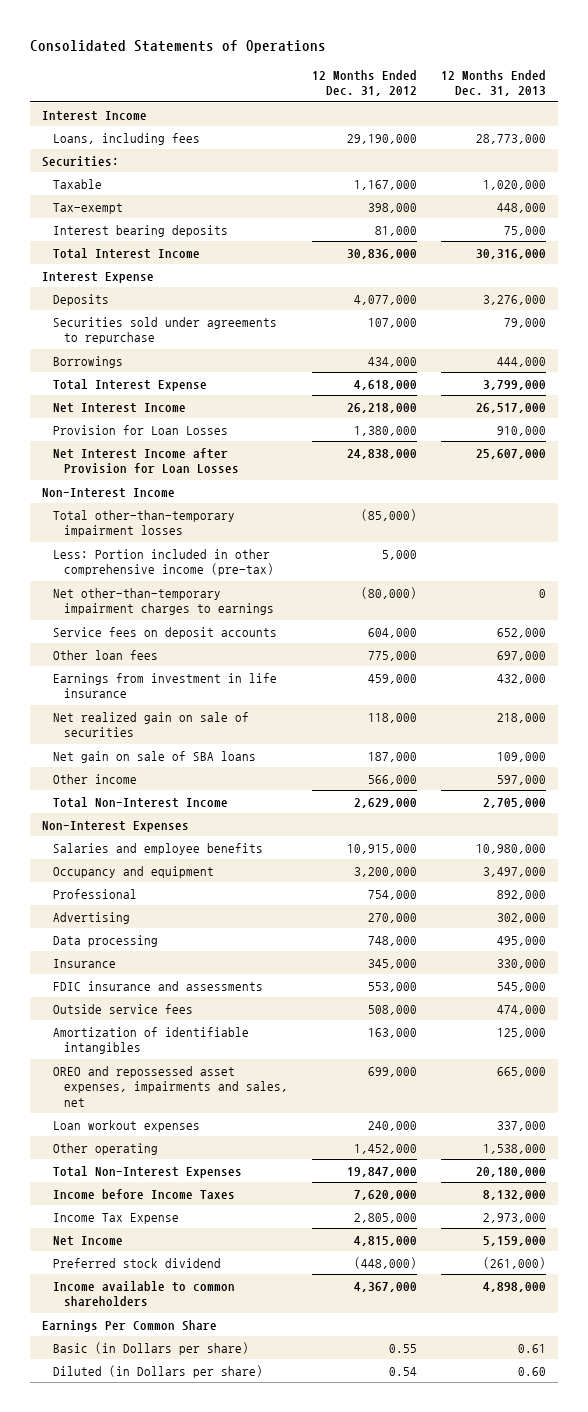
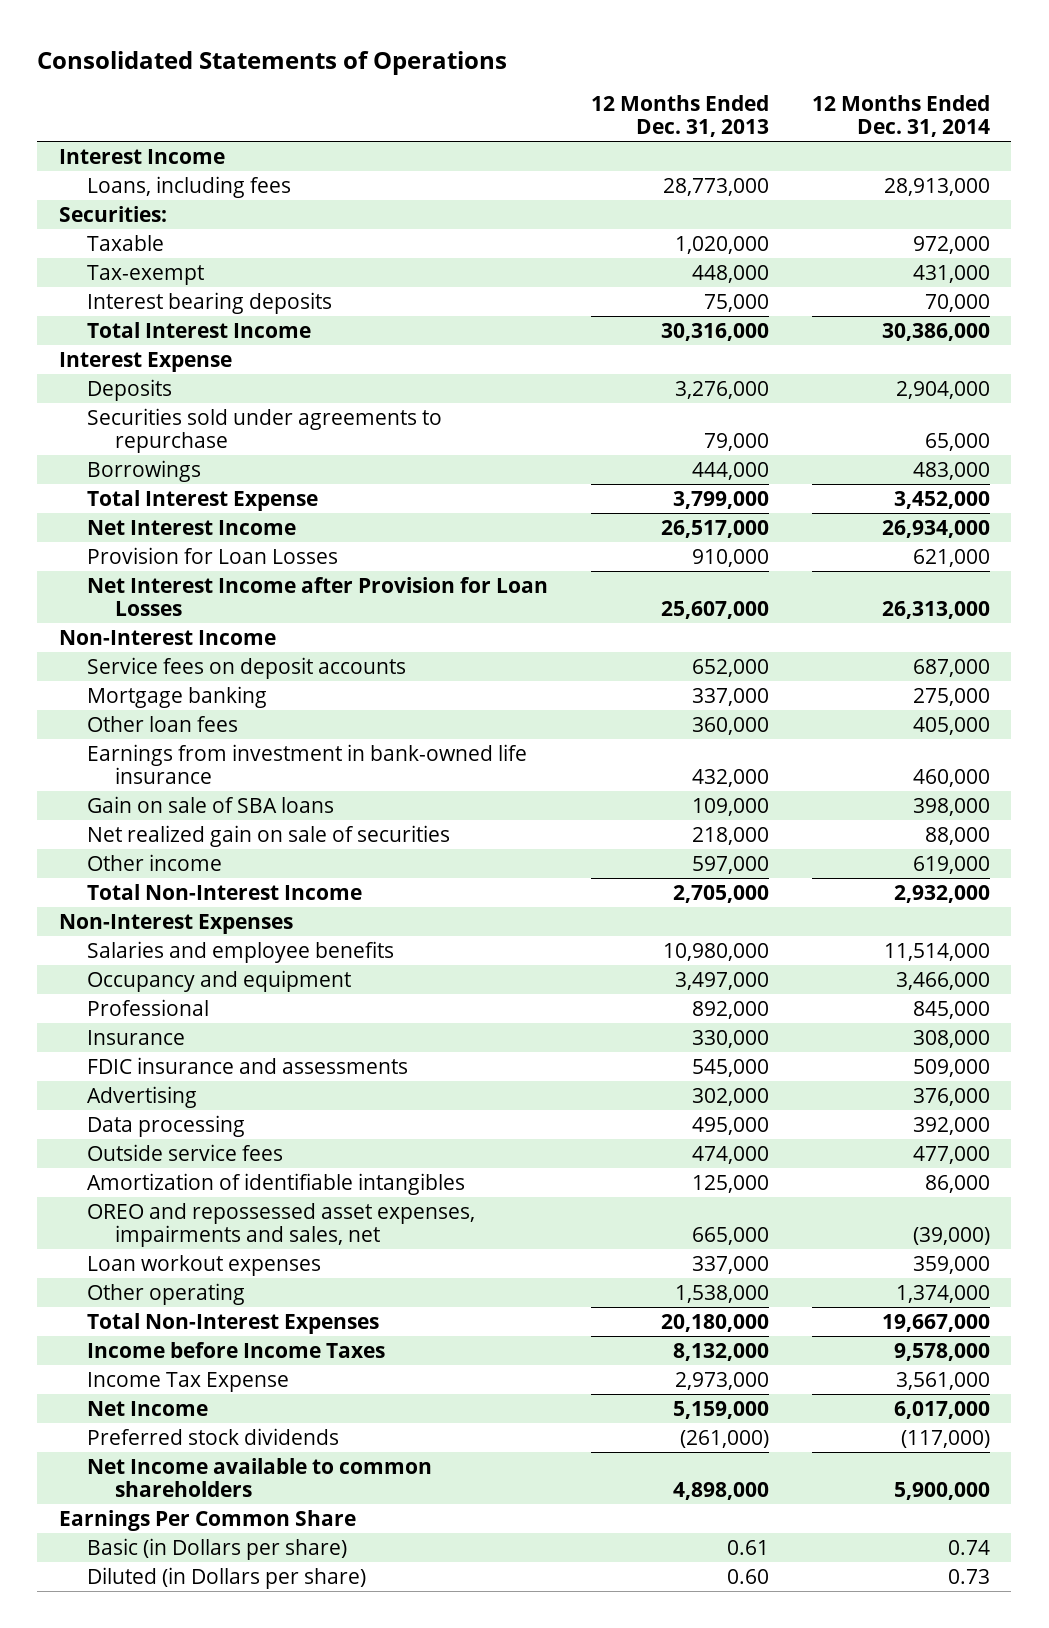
[311,69,417,97] 12 Months Ended Dec. 31, 2012 -> none
none -> [811,94,990,138] 12 Months Ended Dec. 31, 2014
[53,509,236,538] Total other-than-temporary impairment losses -> none
[53,548,274,577] Less: Portion included in other comprehensive income (pre-tax) -> none
[53,587,274,616] Net other-than-temporary impairment charges to earnings -> none
none -> [86,685,267,708] Mortgage banking
[496,650,546,661] 697,000 -> [691,716,769,735] 360,000
[53,672,278,699] Earnings from investment in life insurance -> [86,743,527,785] Earnings from investment in bank-owned life insurance
none -> [86,795,334,813] Gain on sale of SBA loans
[53,750,257,763] Net gain on sale of SBA loans -> none
[53,911,131,924] Advertising -> [86,1085,197,1108] Advertising
[53,934,159,947] Data processing -> [86,1114,245,1137] Data processing
[53,1257,222,1268] Preferred stock dividend -> [86,1427,339,1445] Preferred stock dividends
[53,1280,236,1307] Income available to common shareholders -> [86,1457,432,1498] Net Income available to common shareholders

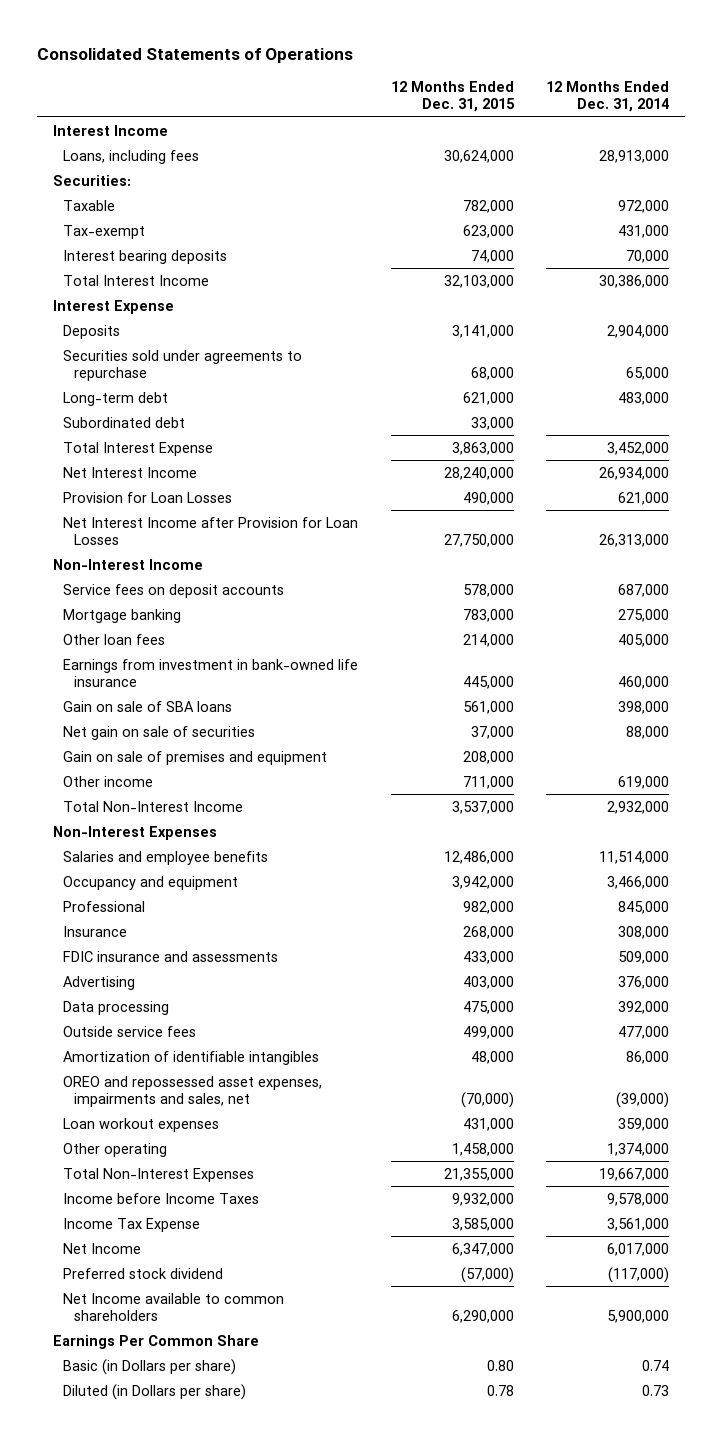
[590,94,769,138] 12 Months Ended Dec. 31, 2013 -> none
none -> [390,80,515,113] 12 Months Ended Dec. 31, 2015
[86,459,201,482] Borrowings -> [63,391,169,406] Long-term debt
none -> [63,416,186,428] Subordinated debt
[86,824,450,847] Net realized gain on sale of securities -> [63,725,256,740] Net gain on sale of securities
none -> [63,750,328,765] Gain on sale of premises and equipment
[86,1427,339,1445] Preferred stock dividends -> [63,1267,224,1279] Preferred stock dividend

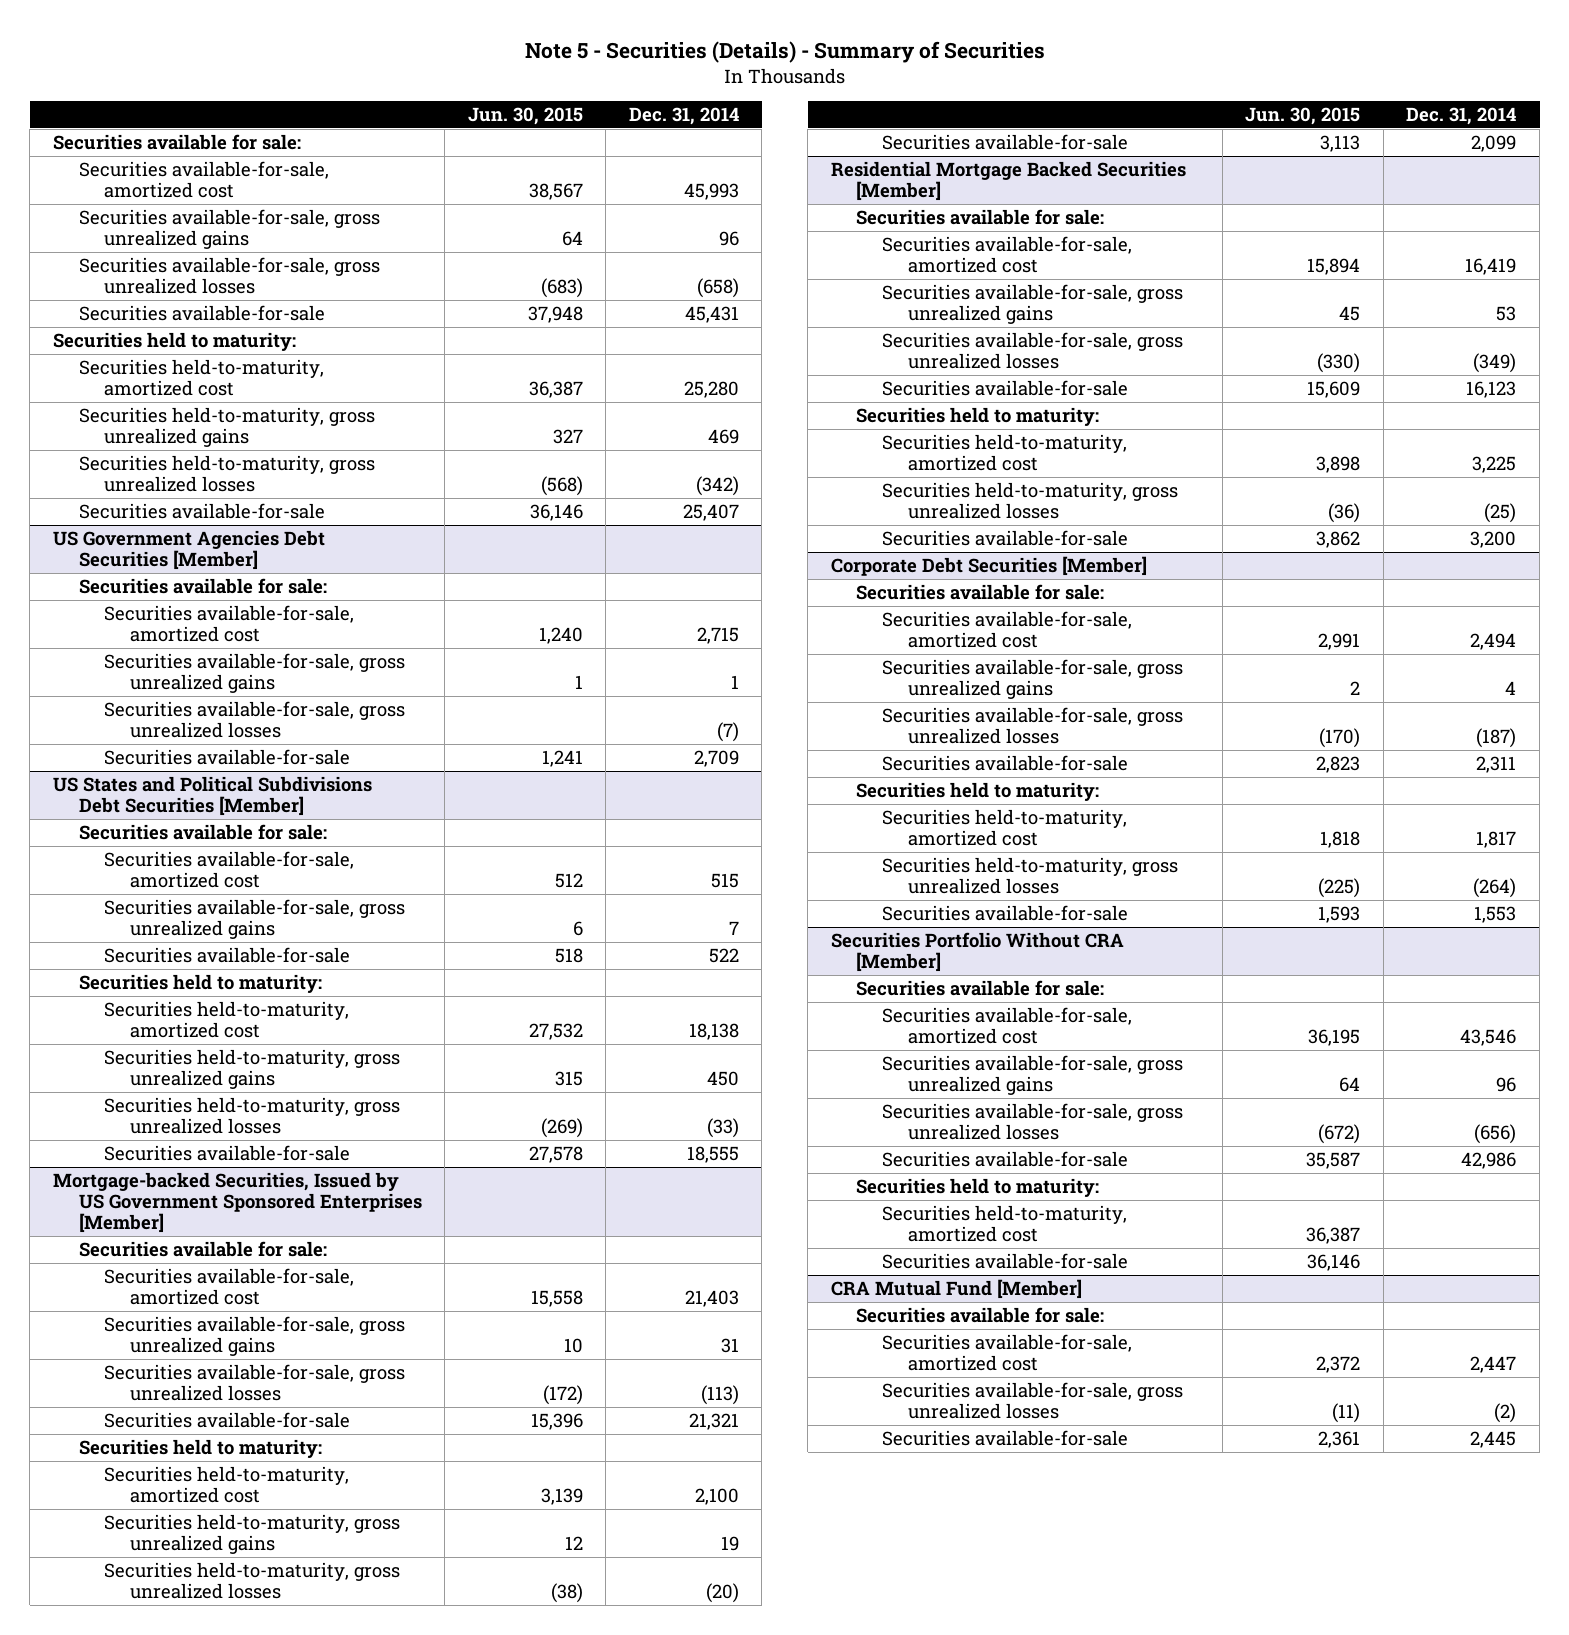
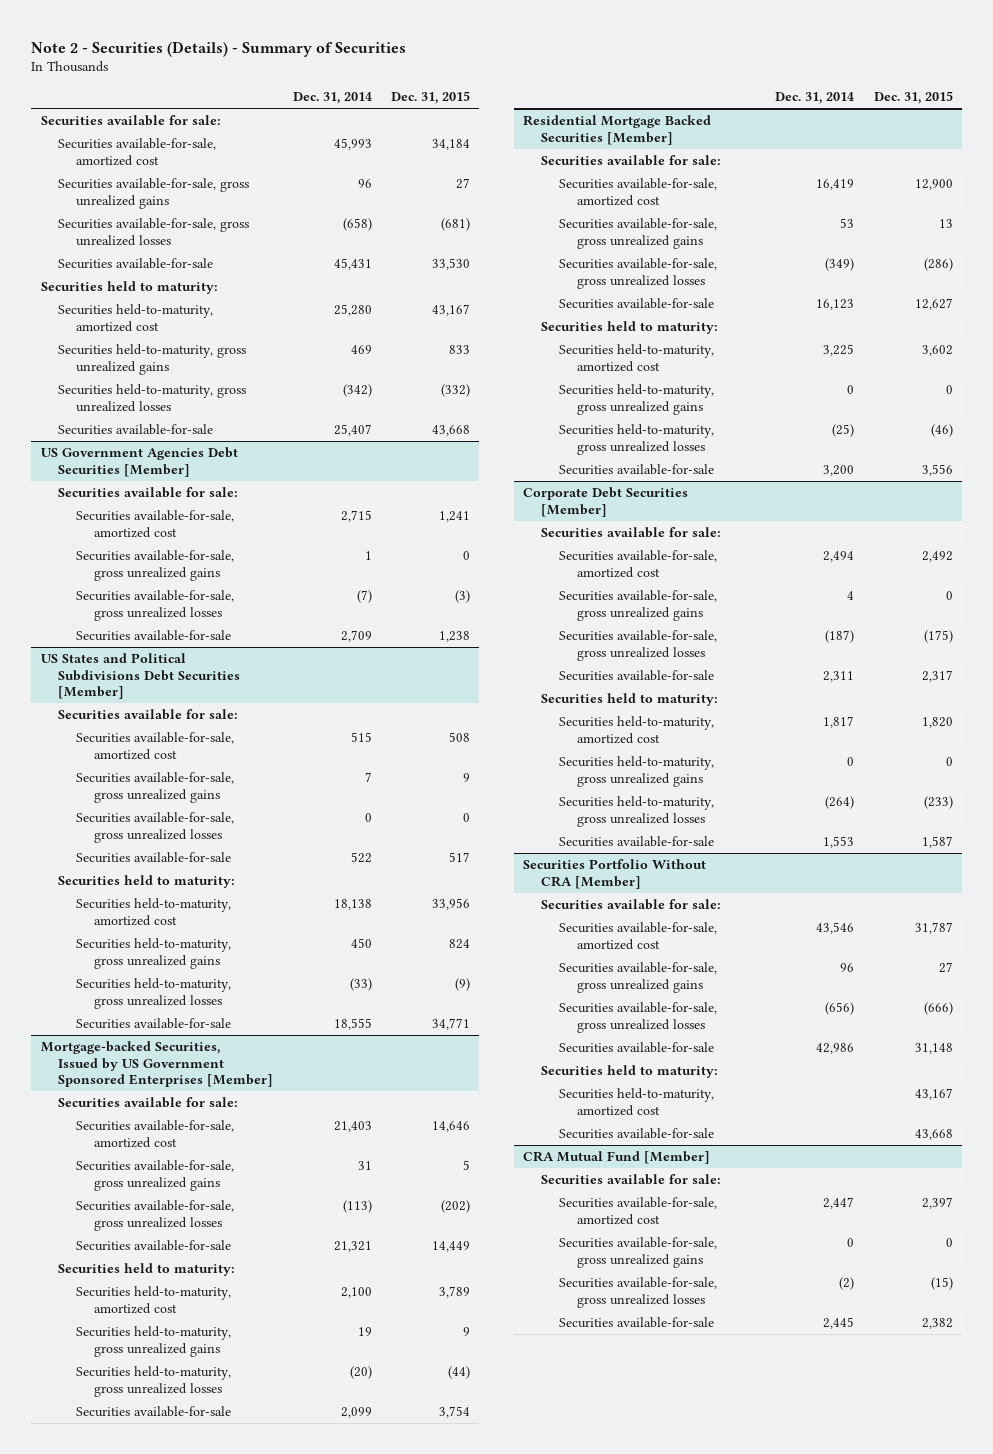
[524,41,1045,64] Note 5 - Securities (Details) - Summary of Securities -> [31,40,407,57] Note 2 - Securities (Details) - Summary of Securities
[467,107,583,126] Jun. 30, 2015 -> none
none -> [390,91,470,105] Dec. 31, 2015
none -> [76,812,235,843] Securities available-for-sale, gross unrealized losses
none -> [558,384,714,415] Securities held-to-maturity, gross unrealized gains
none -> [558,756,714,787] Securities held-to-maturity, gross unrealized gains
none -> [558,1237,717,1268] Securities available-for-sale, gross unrealized gains

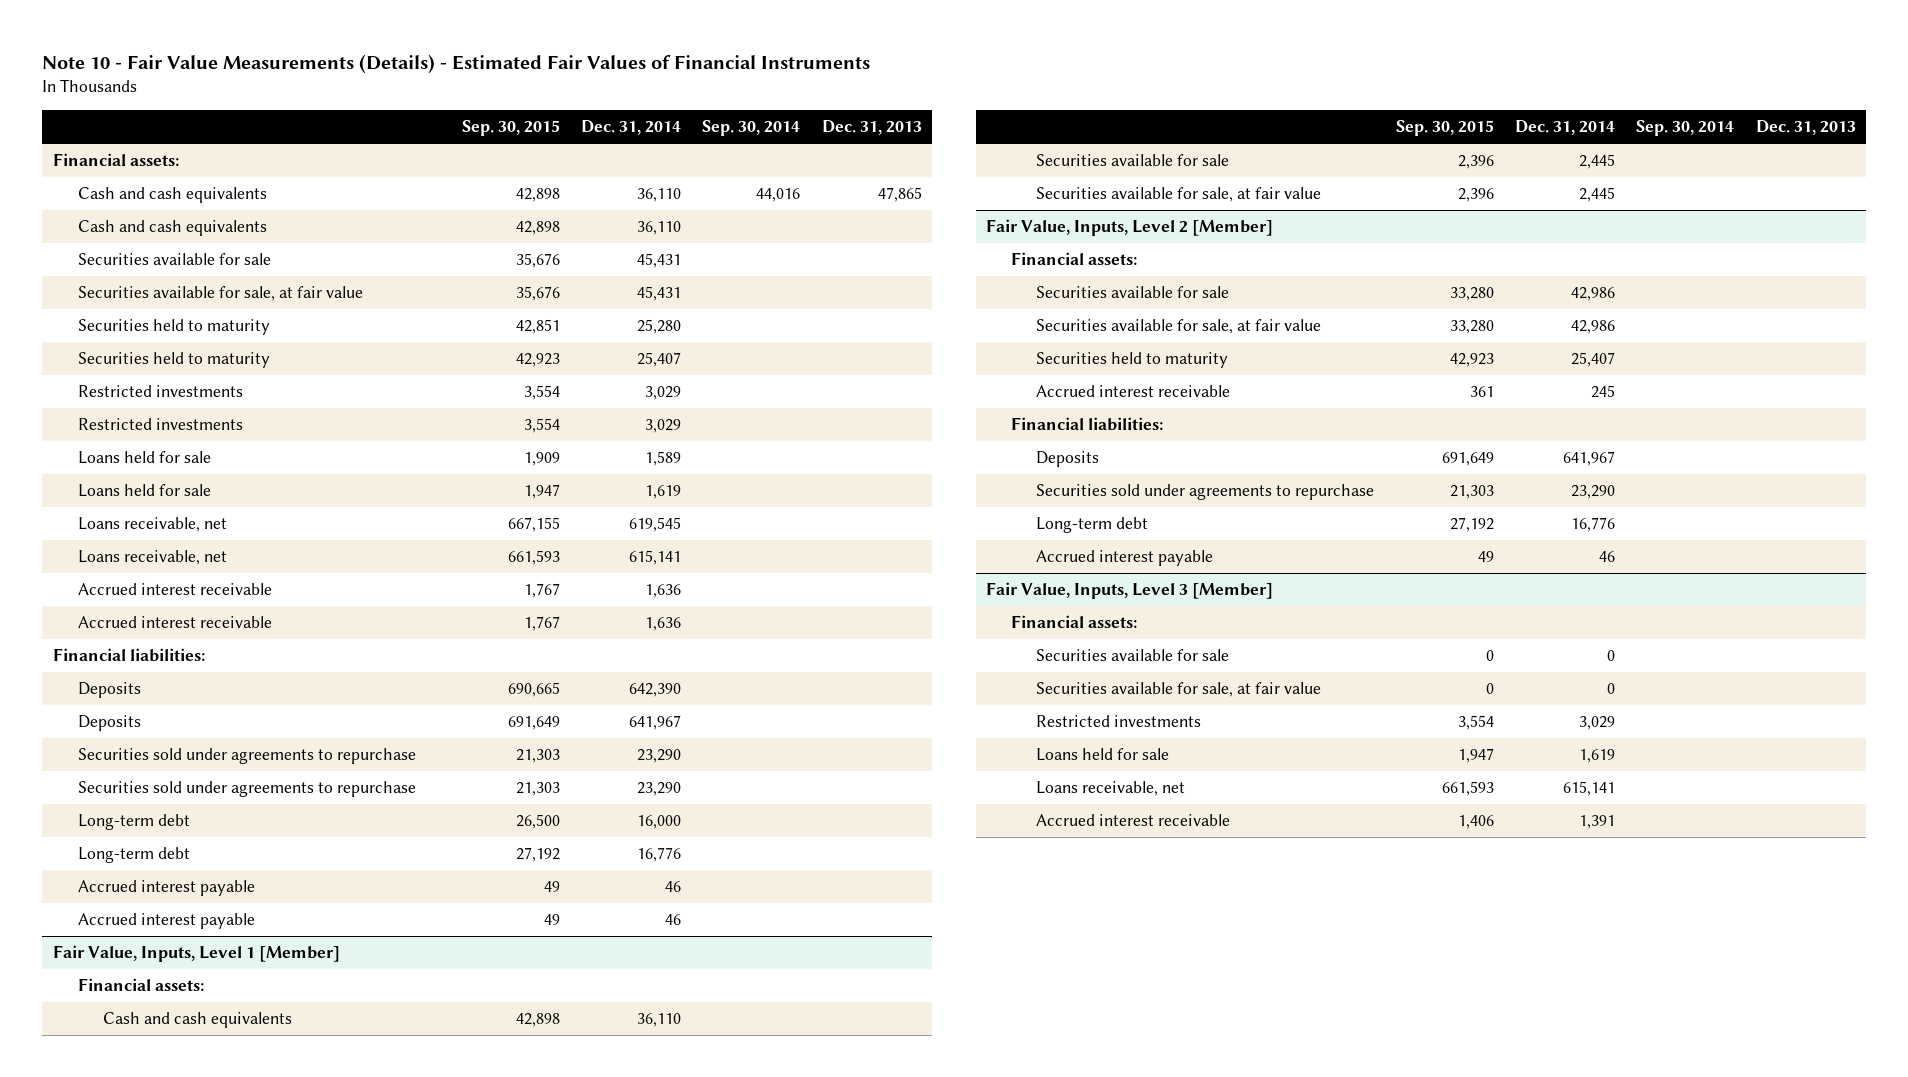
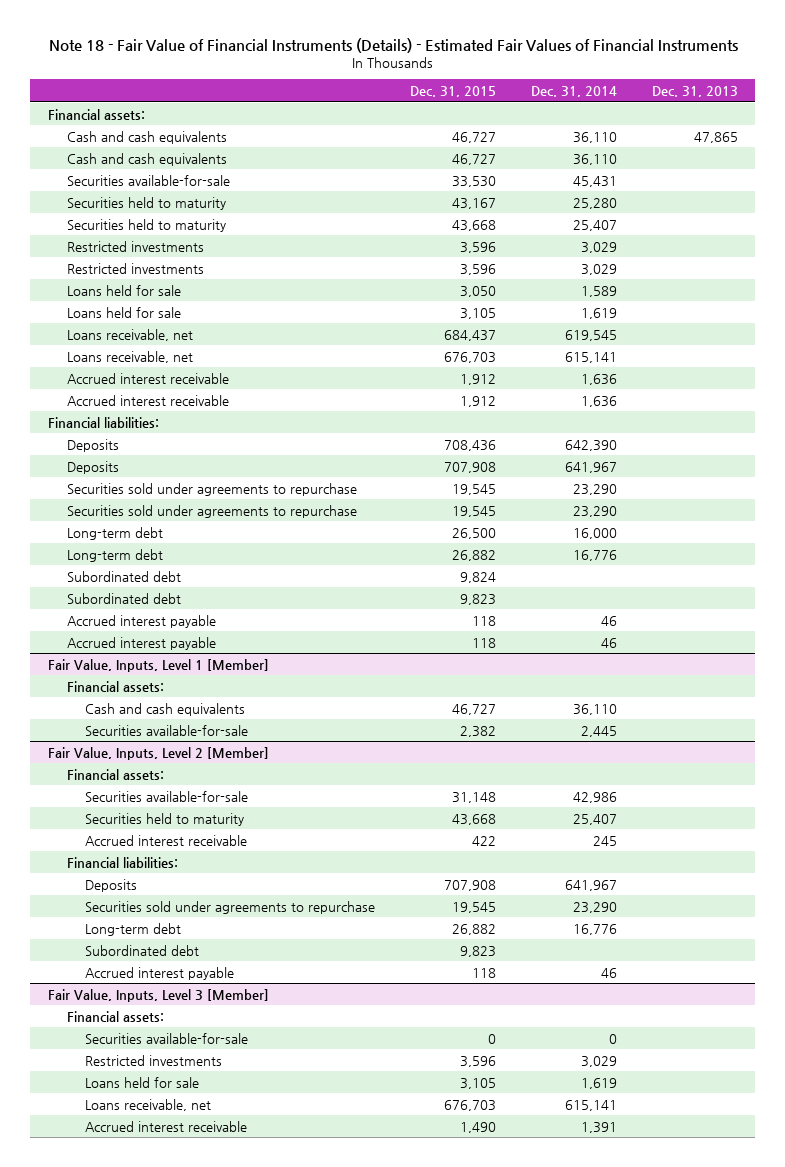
[41,53,870,74] Note 10 - Fair Value Measurements (Details) - Estimated Fair Values of Financial Instruments -> [48,37,738,53] Note 18 - Fair Value of Financial Instruments (Details) - Estimated Fair Values of Financial Instruments
[461,120,560,137] Sep. 30, 2015 -> none
[702,120,801,137] Sep. 30, 2014 -> none
none -> [410,85,497,97] Dec. 31, 2015
[77,286,363,302] Securities available for sale, at fair value -> none
[77,253,271,266] Securities available for sale -> [66,174,230,186] Securities available-for-sale
none -> [66,570,181,582] Subordinated debt
none -> [66,592,181,604] Subordinated debt
[1036,187,1322,203] Securities available for sale, at fair value -> none
[1036,154,1230,167] Securities available for sale -> [85,724,249,736] Securities available-for-sale
[1036,319,1322,335] Securities available for sale, at fair value -> none
[1036,286,1230,299] Securities available for sale -> [85,790,249,802] Securities available-for-sale
none -> [85,944,200,956] Subordinated debt
[1036,682,1322,698] Securities available for sale, at fair value -> none
[1036,649,1230,662] Securities available for sale -> [85,1032,249,1044] Securities available-for-sale

